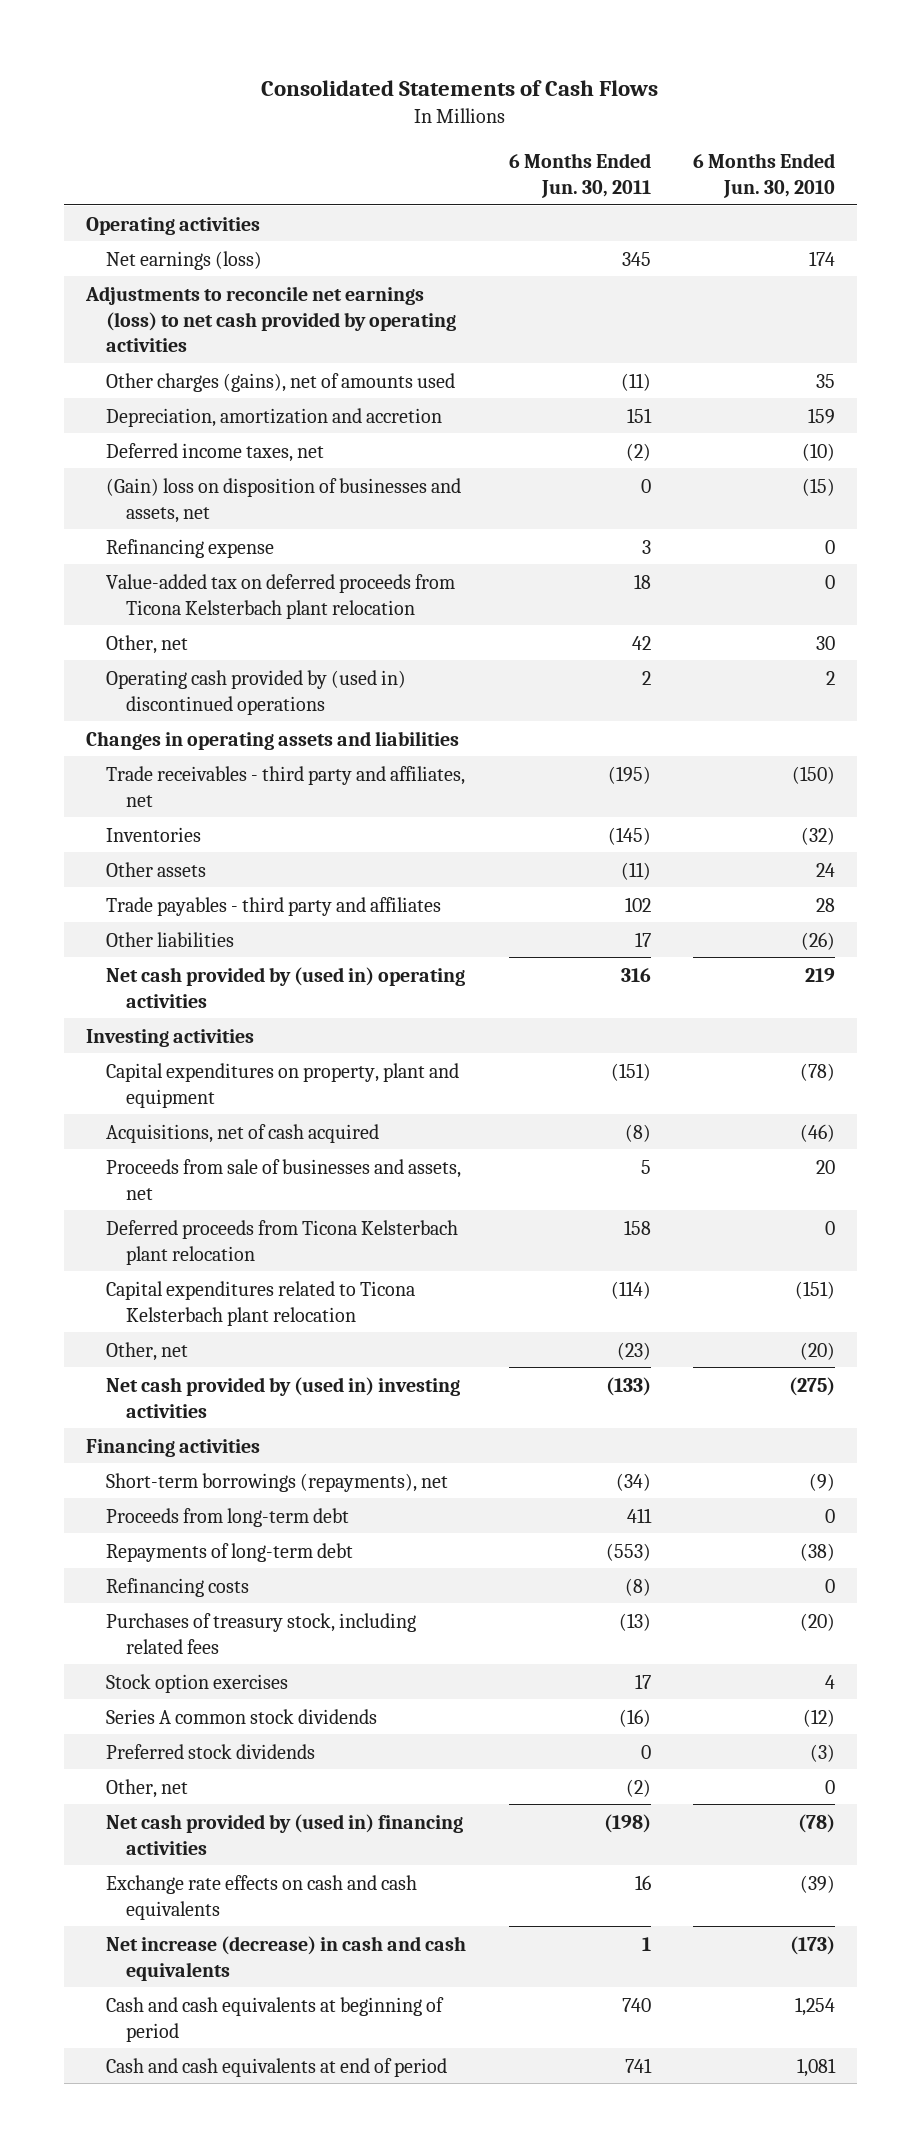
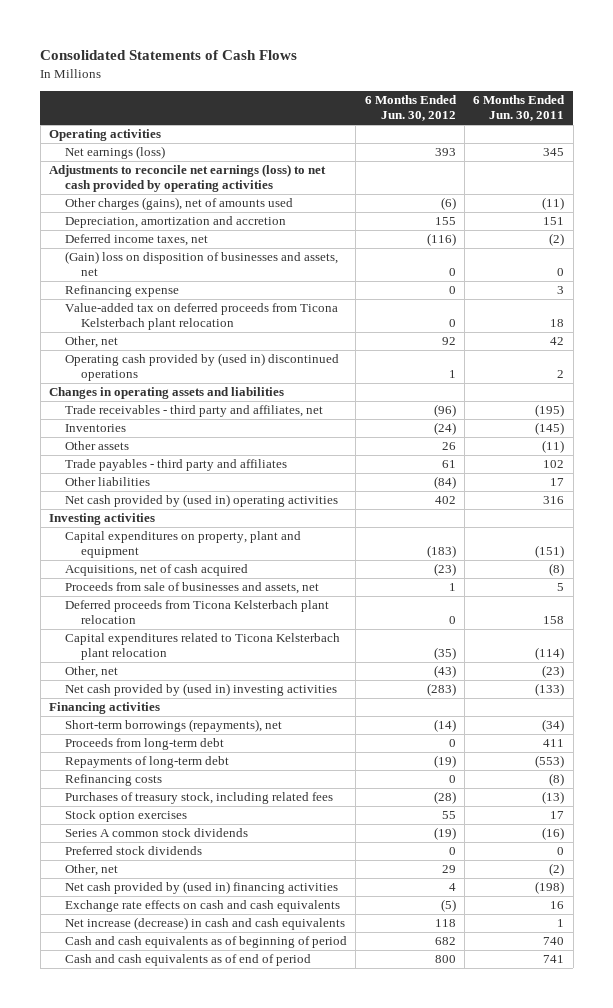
[693,152,836,198] 6 Months Ended Jun. 30, 2010 -> none
none -> [364,95,457,122] 6 Months Ended Jun. 30, 2012
[105,1996,444,2042] Cash and cash equivalents at beginning of period -> [64,936,347,949] Cash and cash equivalents as of beginning of period
[105,2057,447,2077] Cash and cash equivalents at end of period -> [64,954,311,967] Cash and cash equivalents as of end of period

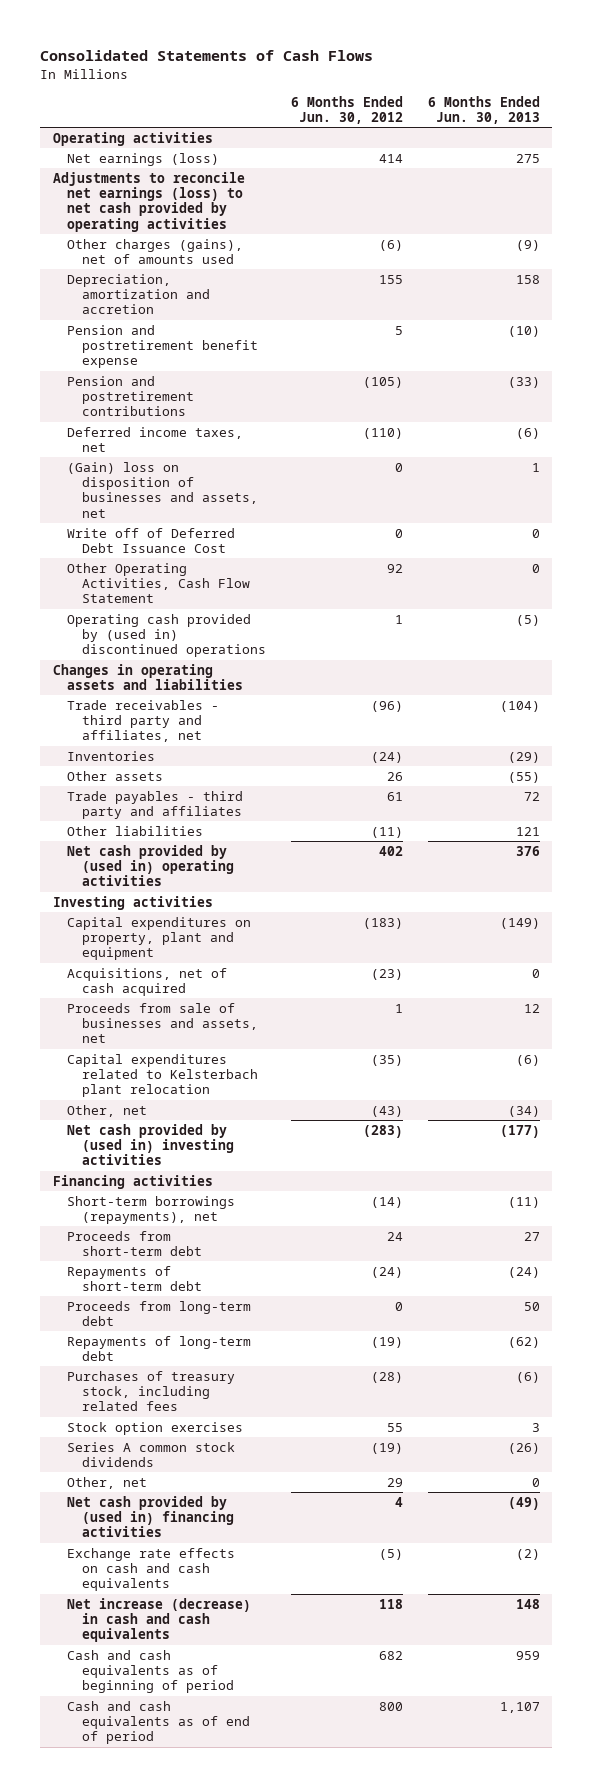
[473,95,566,122] 6 Months Ended Jun. 30, 2011 -> none
none -> [427,95,540,125] 6 Months Ended Jun. 30, 2013
[434,148,456,157] 393 -> [378,153,403,163] 414
none -> [67,324,258,369] Pension and postretirement benefit expense
none -> [67,375,194,417] Pension and postretirement contributions
[426,233,456,247] (116) -> [362,427,403,439] (110)
[64,303,338,331] Value-added tax on deferred proceeds from Ticona Kelsterbach plant relocation -> none
[64,336,118,349] Other, net -> none
[64,285,179,298] Refinancing expense -> [67,527,236,554] Write off of Deferred Debt Issuance Cost
none -> [67,562,250,604] Other Operating Activities, Cash Flow Statement
[433,476,456,490] (84) -> [370,826,403,838] (11)
[64,600,329,625] Deferred proceeds from Ticona Kelsterbach plant relocation -> none
[64,633,340,661] Capital expenditures related to Ticona Kelsterbach plant relocation -> [67,1053,258,1098] Capital expenditures related to Kelsterbach plant relocation
none -> [67,1230,202,1257] Proceeds from short-term debt
none -> [67,1265,202,1292] Repayments of short-term debt
[64,774,162,787] Refinancing costs -> none
[64,846,202,856] Preferred stock dividends -> none

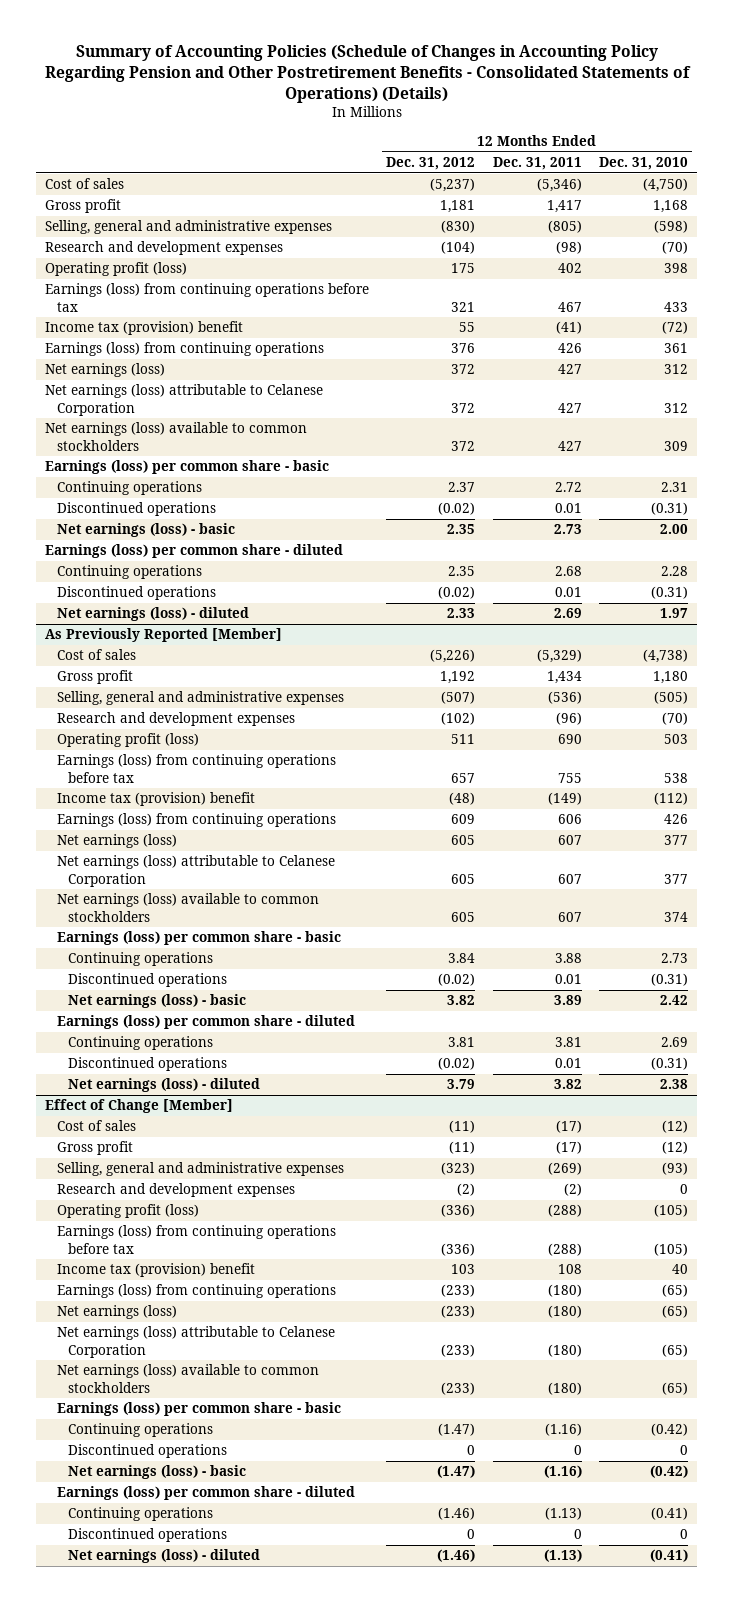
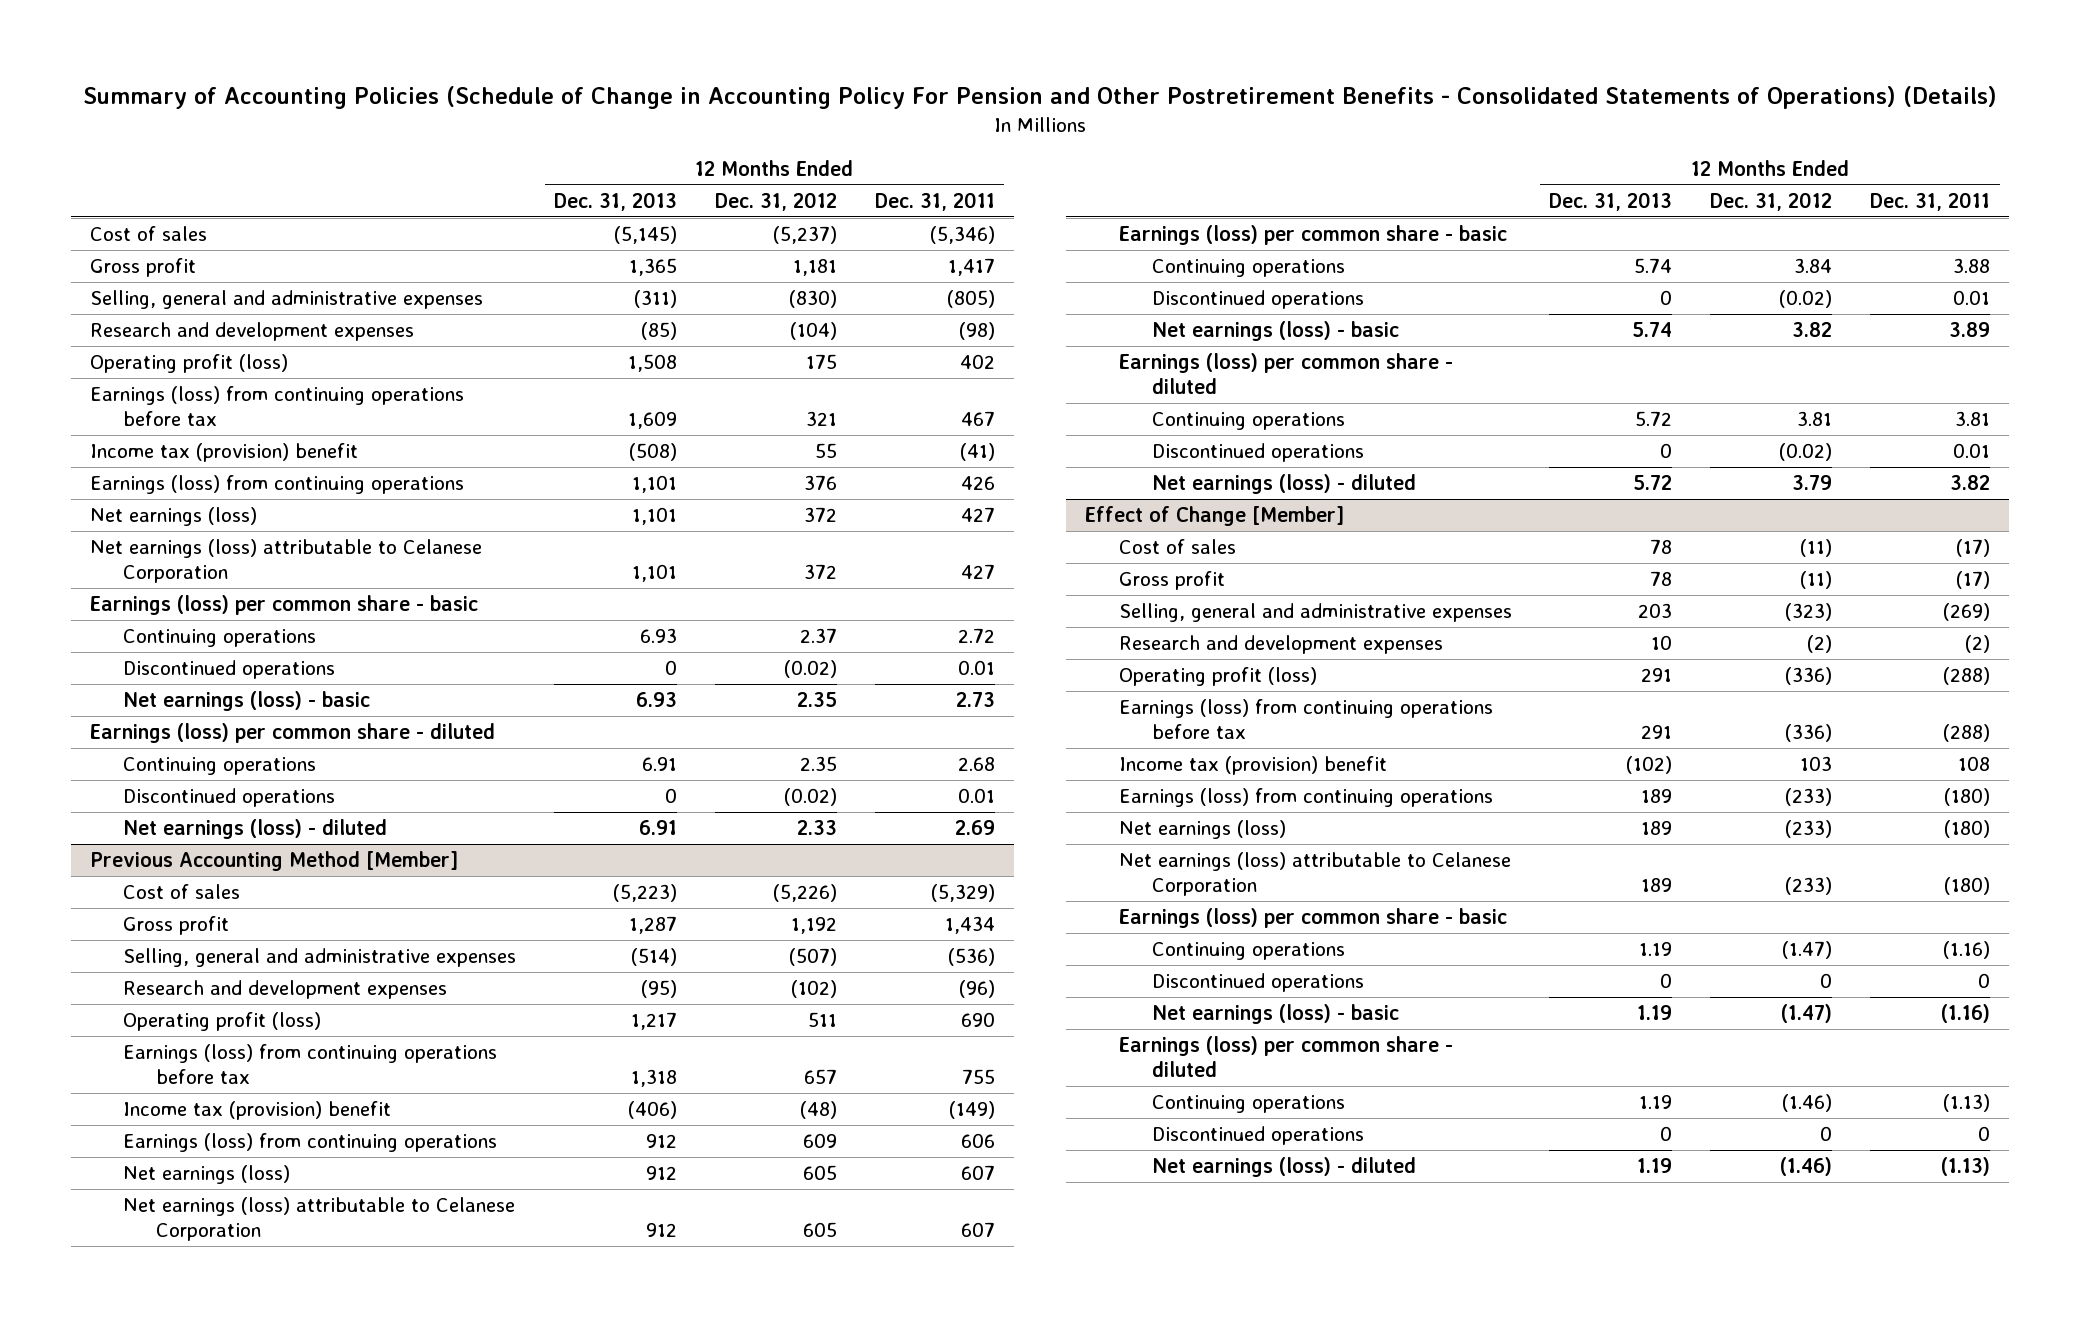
[44,45,691,103] Summary of Accounting Policies (Schedule of Changes in Accounting Policy Regarding Pension and Other Postretirement Benefits - Consolidated Statements of Operations) (Details) -> [83,85,1998,109] Summary of Accounting Policies (Schedule of Change in Accounting Policy For Pension and Other Postretirement Benefits - Consolidated Statements of Operations) (Details)
[599,156,689,170] Dec. 31, 2010 -> none
none -> [554,192,678,212] Dec. 31, 2013
[45,422,308,451] Net earnings (loss) available to common stockholders -> none
[45,628,283,643] As Previously Reported [Member] -> none
none -> [89,851,458,872] Previous Accounting Method [Member]
[56,893,319,922] Net earnings (loss) available to common stockholders -> none
[56,1364,319,1393] Net earnings (loss) available to common stockholders -> none

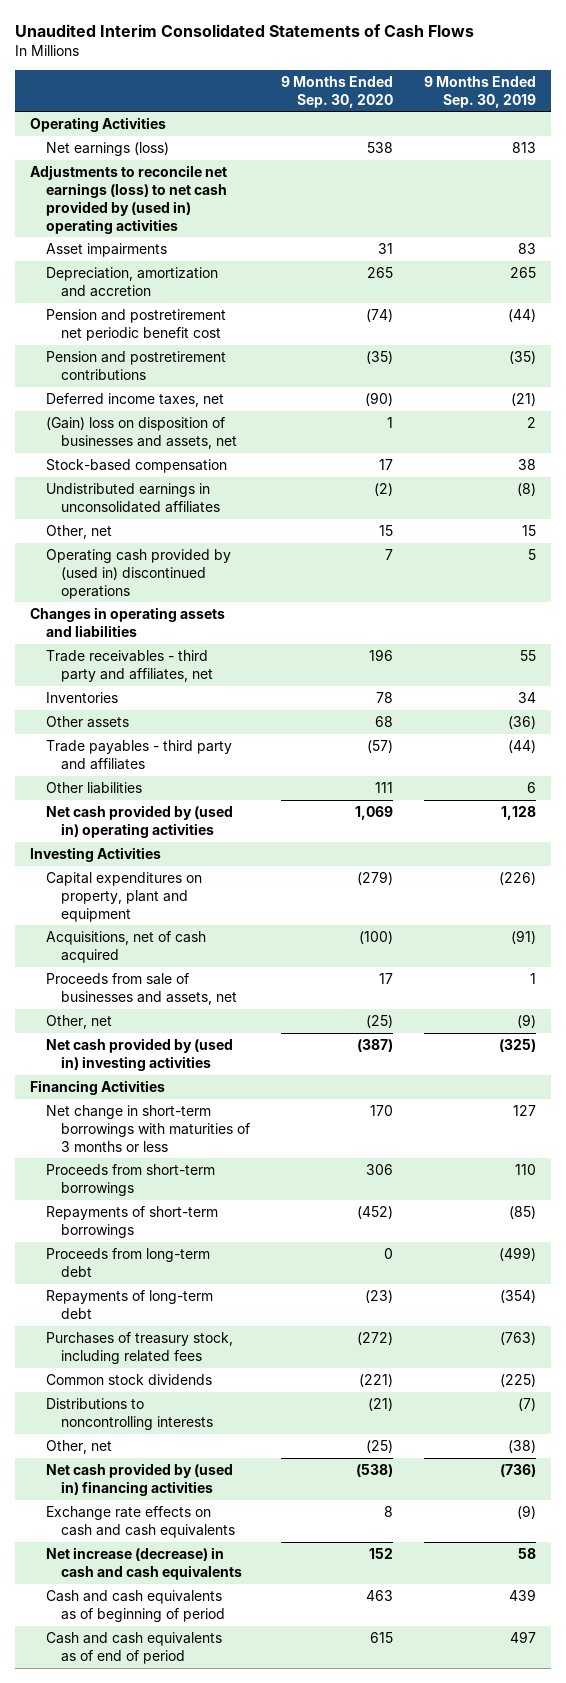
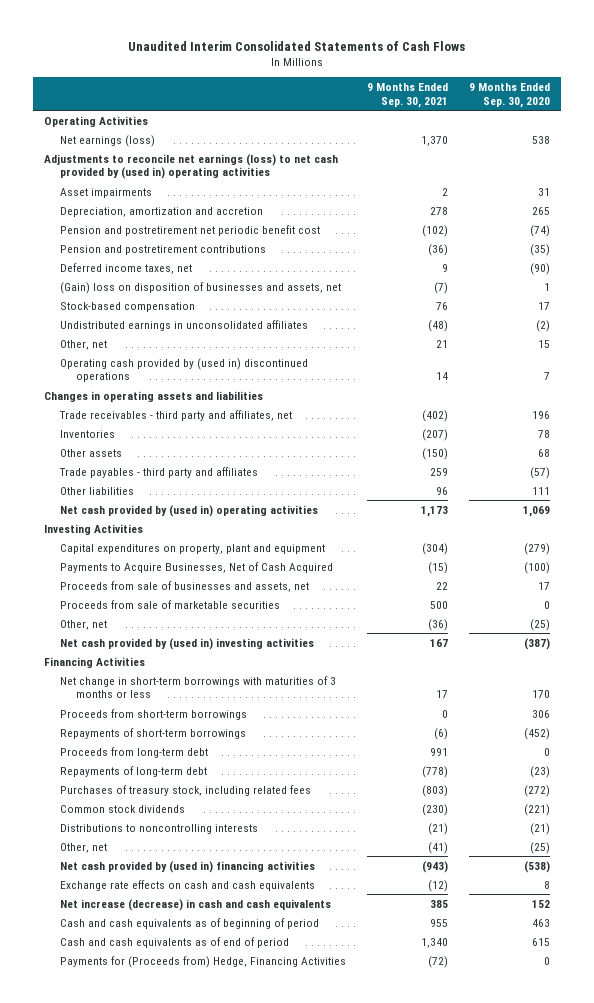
[424,75,537,108] 9 Months Ended Sep. 30, 2019 -> none
none -> [366,82,448,108] 9 Months Ended Sep. 30, 2021
[45,931,206,963] Acquisitions, net of cash acquired -> [59,561,333,573] Payments to Acquire Businesses, Net of Cash Acquired
none -> [59,599,280,609] Proceeds from sale of marketable securities
none -> [59,955,346,968] Payments for (Proceeds from) Hedge, Financing Activities

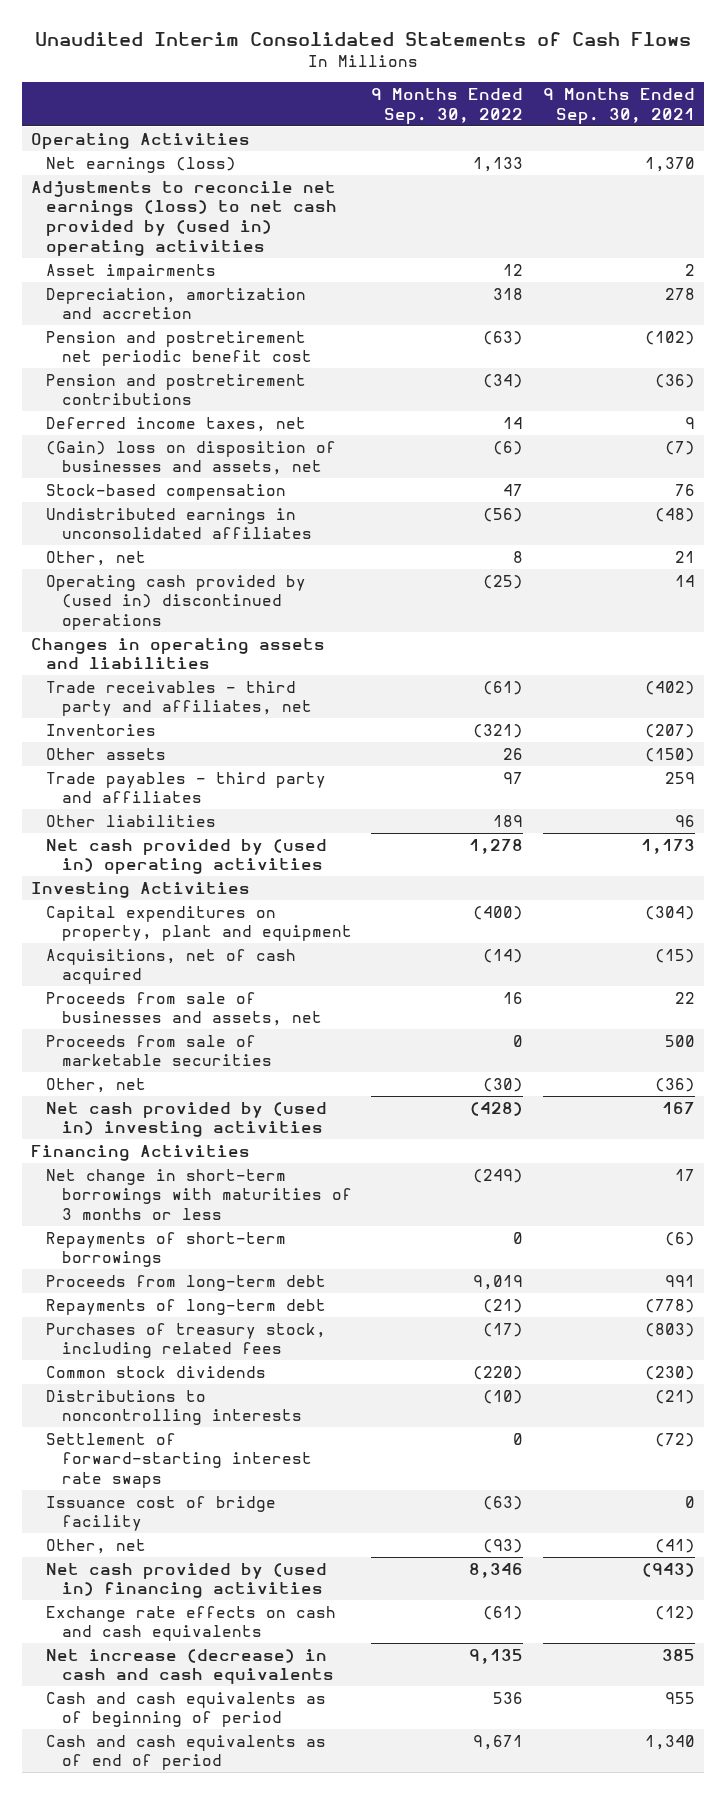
[469,82,551,108] 9 Months Ended Sep. 30, 2020 -> none
none -> [371,88,524,124] 9 Months Ended Sep. 30, 2022
[59,561,333,573] Payments to Acquire Businesses, Net of Cash Acquired -> [46,948,297,985] Acquisitions, net of cash acquired
[59,708,247,720] Proceeds from short-term borrowings -> none
none -> [46,1432,312,1489] Settlement of forward-starting interest rate swaps
none -> [46,1495,277,1532] Issuance cost of bridge facility
[59,955,346,968] Payments for (Proceeds from) Hedge, Financing Activities -> none

